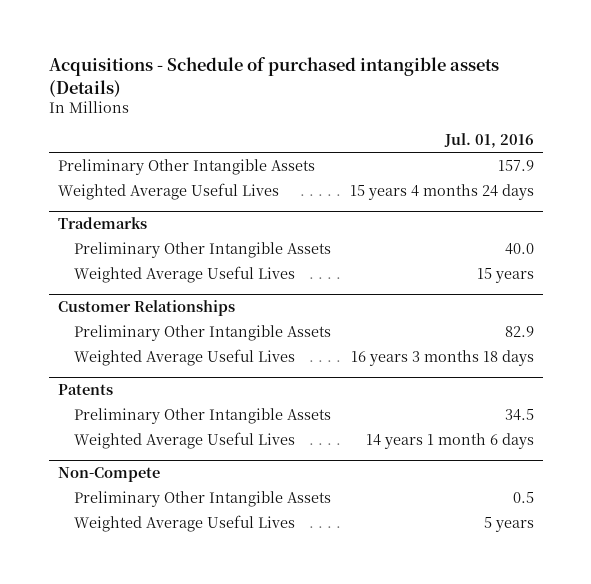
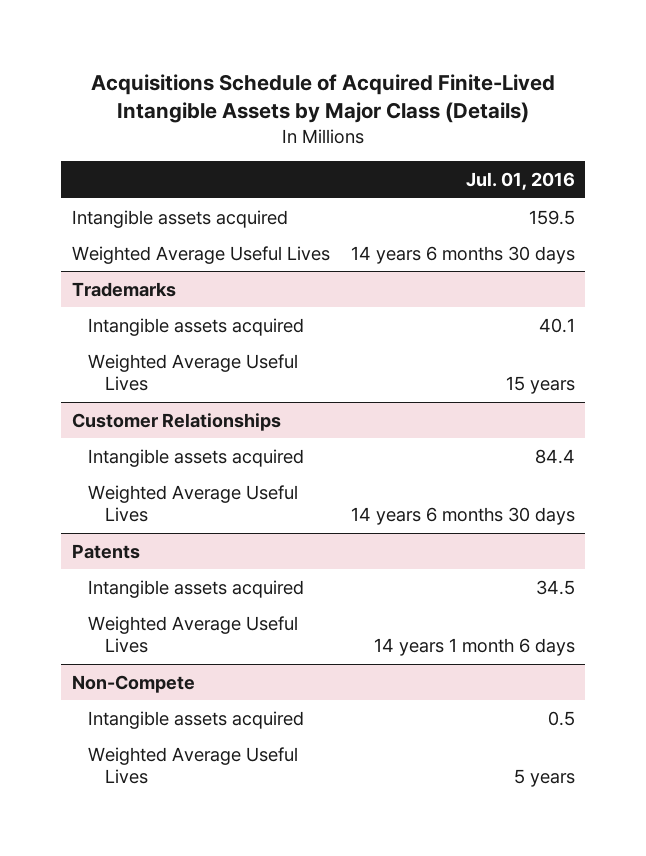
[48,57,499,97] Acquisitions - Schedule of purchased intangible assets (Details) -> [91,73,556,124] Acquisitions Schedule of Acquired Finite-Lived Intangible Assets by Major Class (Details)
[57,158,315,175] Preliminary Other Intangible Assets -> [71,209,288,228] Intangible assets acquired
[497,159,534,171] 157.9 -> [528,209,575,225] 159.5
[349,183,534,200] 15 years 4 months 24 days -> [350,245,575,264] 14 years 6 months 30 days
[74,241,332,258] Preliminary Other Intangible Assets -> [88,317,305,336] Intangible assets acquired
[504,242,534,255] 40.0 -> [538,317,575,333] 40.1
[74,324,332,341] Preliminary Other Intangible Assets -> [88,448,305,467] Intangible assets acquired
[504,325,534,337] 82.9 -> [534,448,575,464] 84.4
[350,349,534,366] 16 years 3 months 18 days -> [350,507,575,526] 14 years 6 months 30 days
[74,407,332,424] Preliminary Other Intangible Assets -> [88,579,305,598] Intangible assets acquired
[74,490,332,507] Preliminary Other Intangible Assets -> [88,710,305,729] Intangible assets acquired

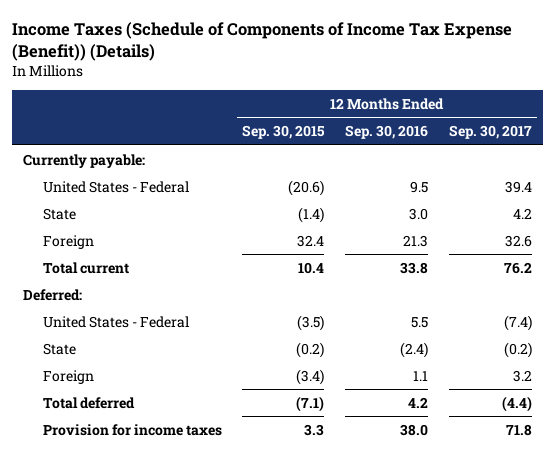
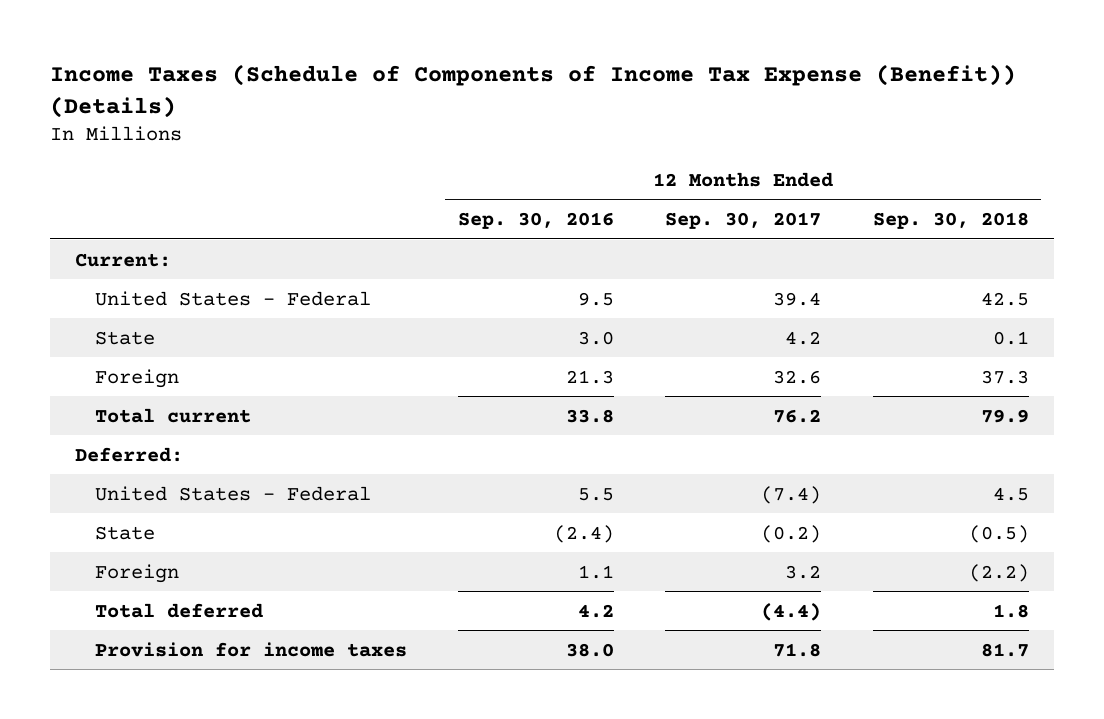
[242,125,326,140] Sep. 30, 2015 -> none
none -> [872,212,1029,230] Sep. 30, 2018
[22,153,145,168] Currently payable: -> [75,252,172,267] Current:

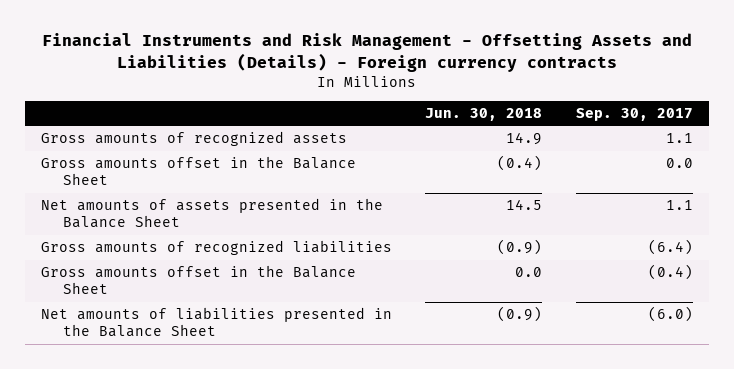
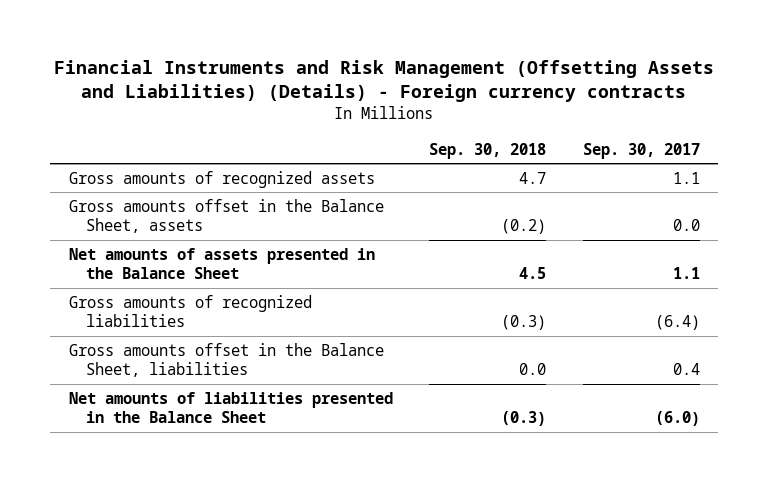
[41,33,692,72] Financial Instruments and Risk Management - Offsetting Assets and Liabilities (Details) - Foreign currency contracts -> [54,60,715,103] Financial Instruments and Risk Management (Offsetting Assets and Liabilities) (Details) - Foreign currency contracts
[425,107,543,121] Jun. 30, 2018 -> none
none -> [429,142,547,159] Sep. 30, 2018
[41,156,357,186] Gross amounts offset in the Balance Sheet -> [68,198,384,234] Gross amounts offset in the Balance Sheet, assets
[41,265,357,295] Gross amounts offset in the Balance Sheet -> [68,342,384,378] Gross amounts offset in the Balance Sheet, liabilities
[647,264,693,281] (0.4) -> [672,363,700,376] 0.4

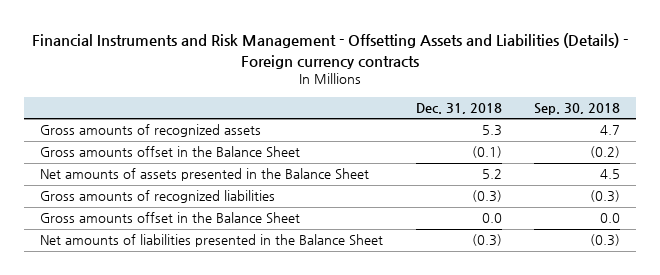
[54,60,715,103] Financial Instruments and Risk Management (Offsetting Assets and Liabilities) (Details) - Foreign currency contracts -> [32,32,629,69] Financial Instruments and Risk Management - Offsetting Assets and Liabilities (Details) - Foreign currency contracts
[582,142,700,159] Sep. 30, 2017 -> none
none -> [415,103,502,115] Dec. 31, 2018
[68,198,384,234] Gross amounts offset in the Balance Sheet, assets -> [40,146,301,158] Gross amounts offset in the Balance Sheet
[68,342,384,378] Gross amounts offset in the Balance Sheet, liabilities -> [40,212,301,224] Gross amounts offset in the Balance Sheet

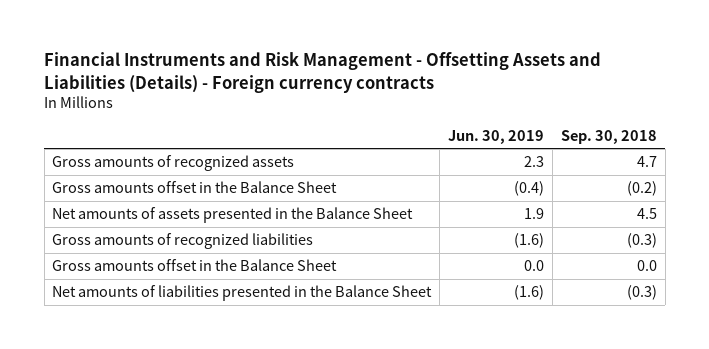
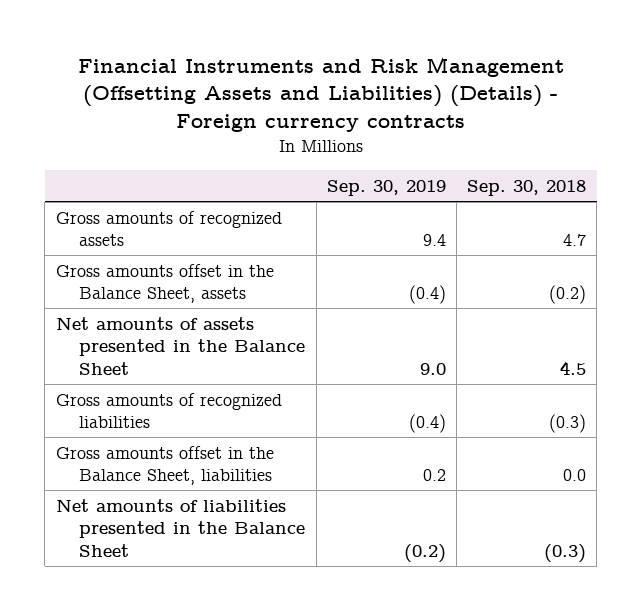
[44,52,602,93] Financial Instruments and Risk Management - Offsetting Assets and Liabilities (Details) - Foreign currency contracts -> [77,56,564,133] Financial Instruments and Risk Management (Offsetting Assets and Liabilities) (Details) - Foreign currency contracts
[448,129,545,144] Jun. 30, 2019 -> none
none -> [326,179,446,196] Sep. 30, 2019
[52,181,338,194] Gross amounts offset in the Balance Sheet -> [55,263,274,304] Gross amounts offset in the Balance Sheet, assets
[52,259,338,272] Gross amounts offset in the Balance Sheet -> [55,445,274,486] Gross amounts offset in the Balance Sheet, liabilities

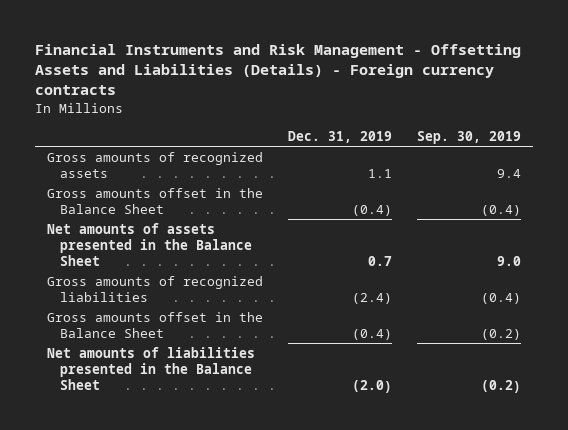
[77,56,564,133] Financial Instruments and Risk Management (Offsetting Assets and Liabilities) (Details) - Foreign currency contracts -> [34,44,521,96] Financial Instruments and Risk Management - Offsetting Assets and Liabilities (Details) - Foreign currency contracts
[467,179,587,196] Sep. 30, 2018 -> none
none -> [287,130,392,143] Dec. 31, 2019
[55,263,274,304] Gross amounts offset in the Balance Sheet, assets -> [47,187,264,214] Gross amounts offset in the Balance Sheet
[55,445,274,486] Gross amounts offset in the Balance Sheet, liabilities -> [47,311,264,338] Gross amounts offset in the Balance Sheet
[422,469,446,482] 0.2 -> [480,328,521,340] (0.2)

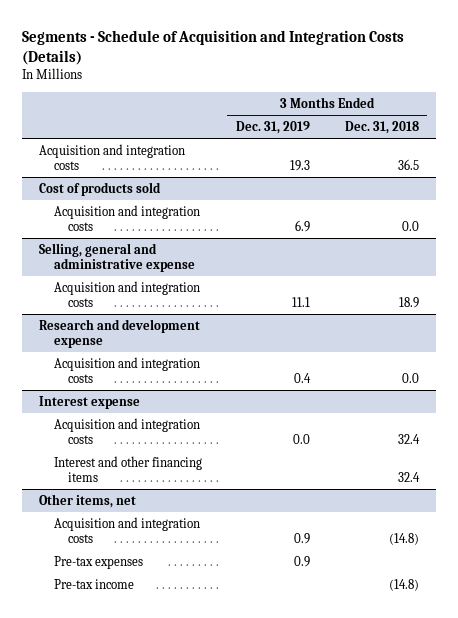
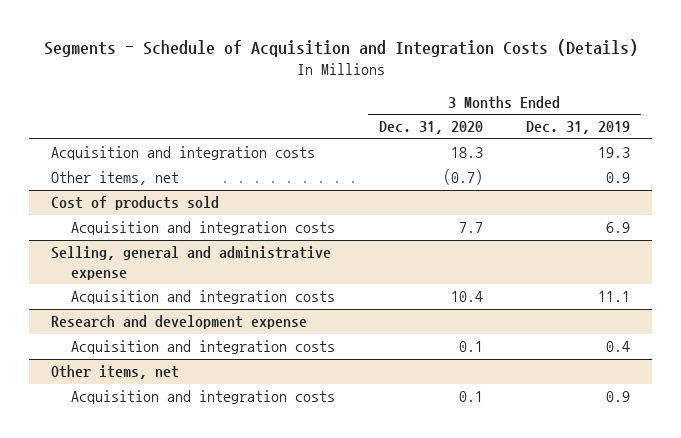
[344,121,419,135] Dec. 31, 2018 -> none
none -> [378,121,483,135] Dec. 31, 2020
none -> [51,171,180,186] Other items, net
[38,395,140,409] Interest expense -> none
[53,417,200,444] Acquisition and integration costs -> none
[53,455,202,482] Interest and other financing items -> none
[53,555,143,569] Pre-tax expenses -> none
[53,578,134,589] Pre-tax income -> none

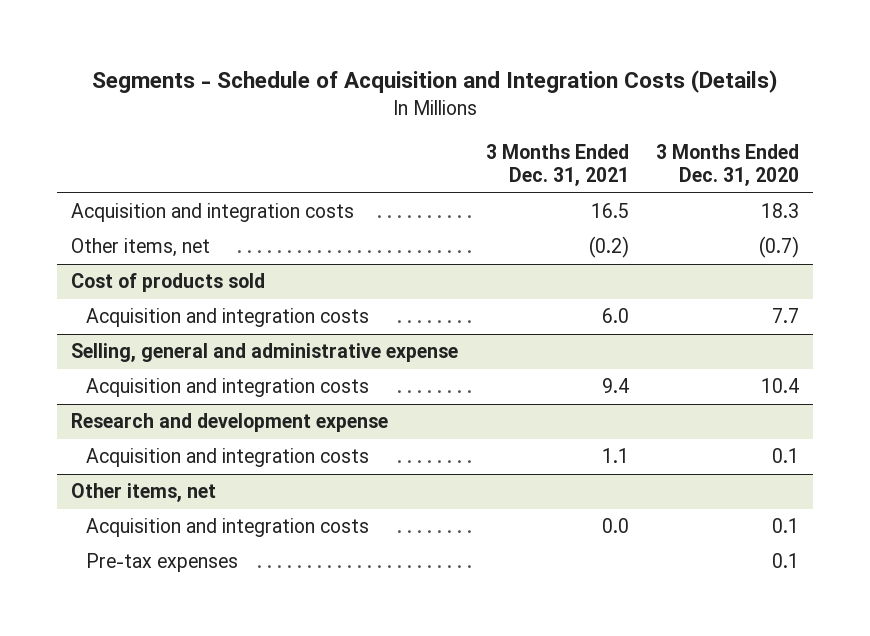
[526,121,631,135] Dec. 31, 2019 -> none
none -> [485,143,629,187] 3 Months Ended Dec. 31, 2021
none -> [85,553,238,573] Pre-tax expenses

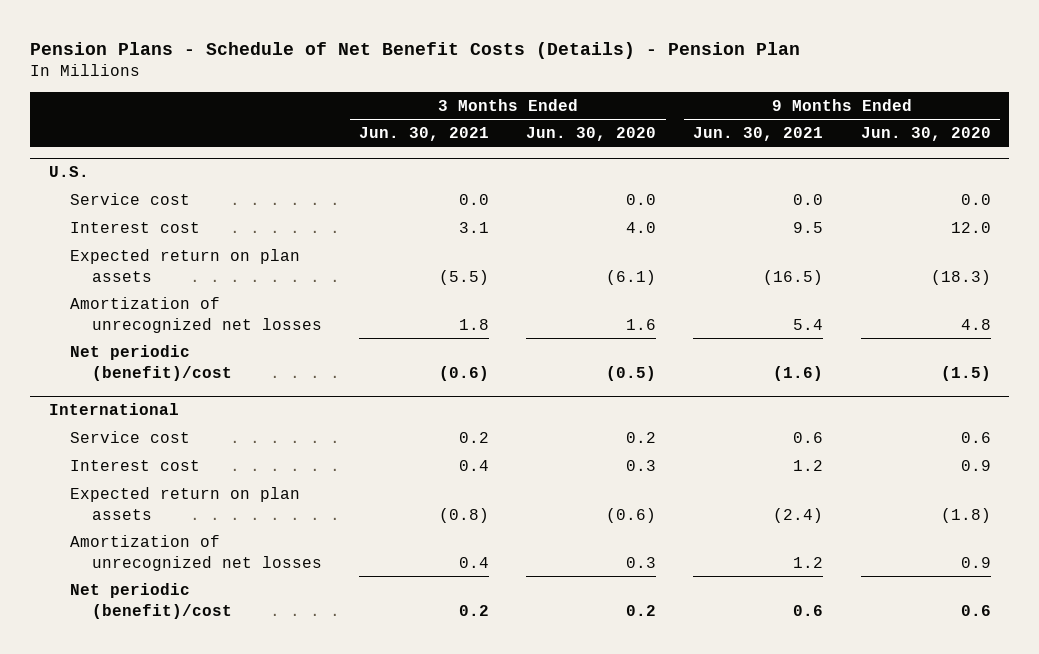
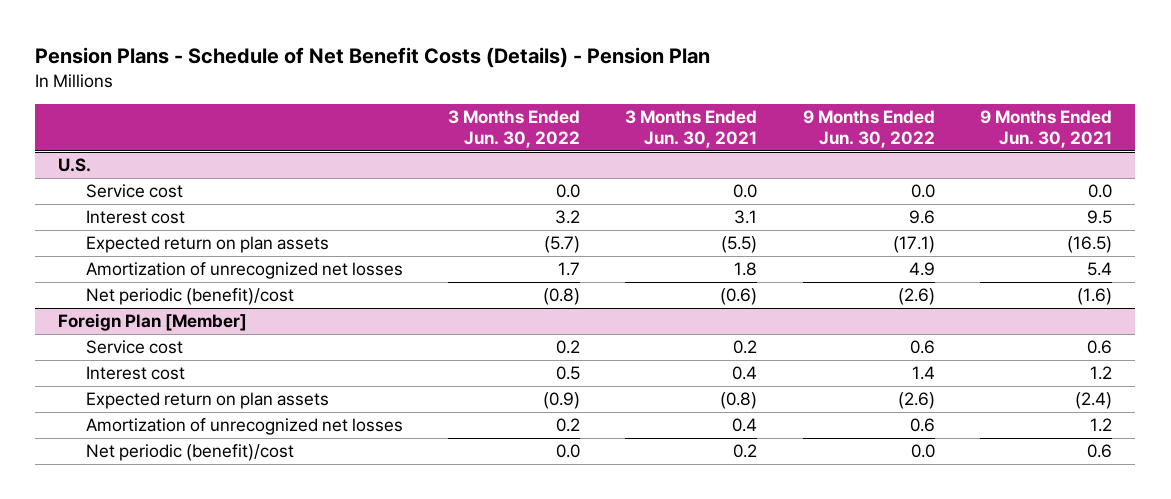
[526,127,657,142] Jun. 30, 2020 -> none
[860,127,991,142] Jun. 30, 2020 -> none
none -> [448,110,581,149] 3 Months Ended Jun. 30, 2022
none -> [802,110,935,149] 9 Months Ended Jun. 30, 2022
[48,403,179,416] International -> [58,313,248,332] Foreign Plan [Member]

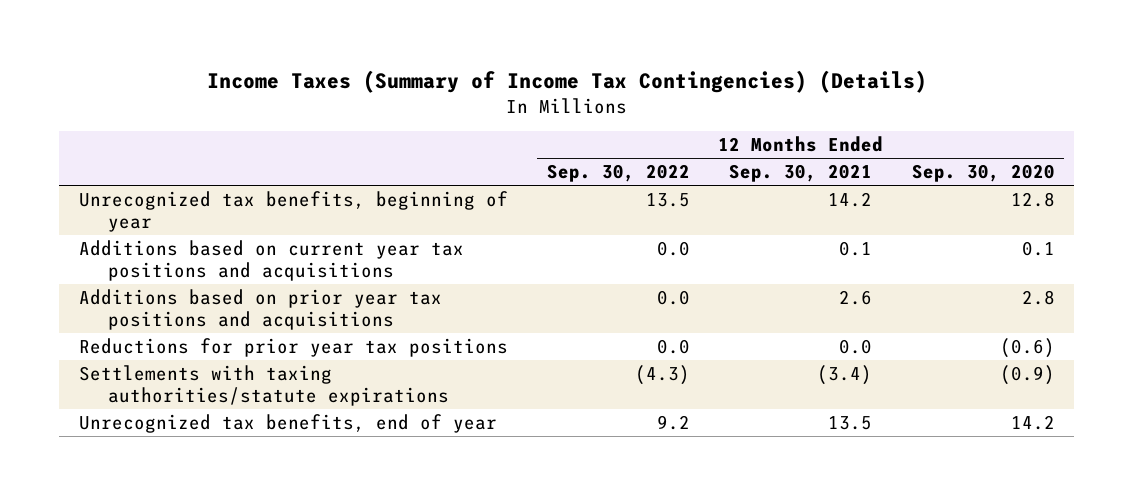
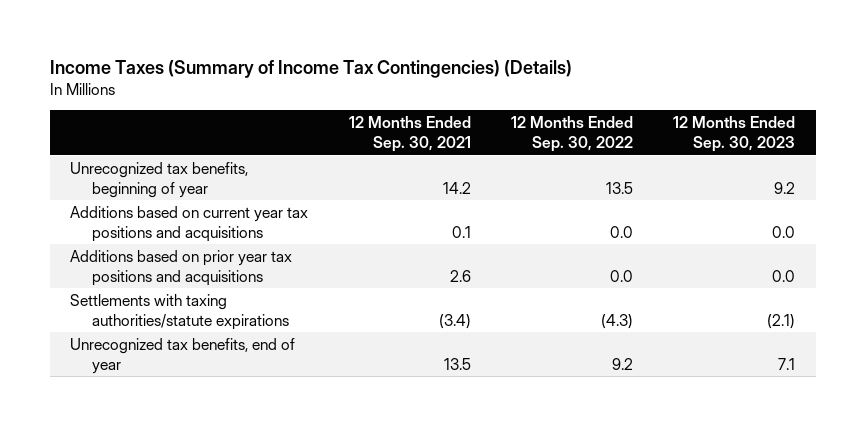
[911,164,1055,183] Sep. 30, 2020 -> none
none -> [673,116,796,153] 12 Months Ended Sep. 30, 2023
[79,337,509,357] Reductions for prior year tax positions -> none

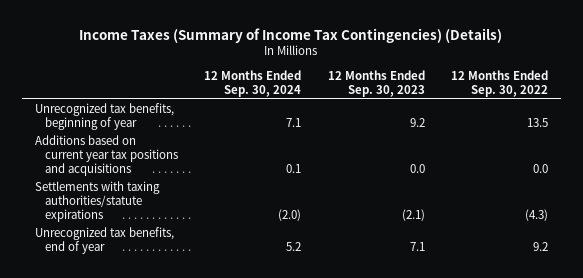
[348,116,471,153] 12 Months Ended Sep. 30, 2021 -> none
none -> [204,69,302,98] 12 Months Ended Sep. 30, 2024
[70,249,293,286] Additions based on prior year tax positions and acquisitions -> none

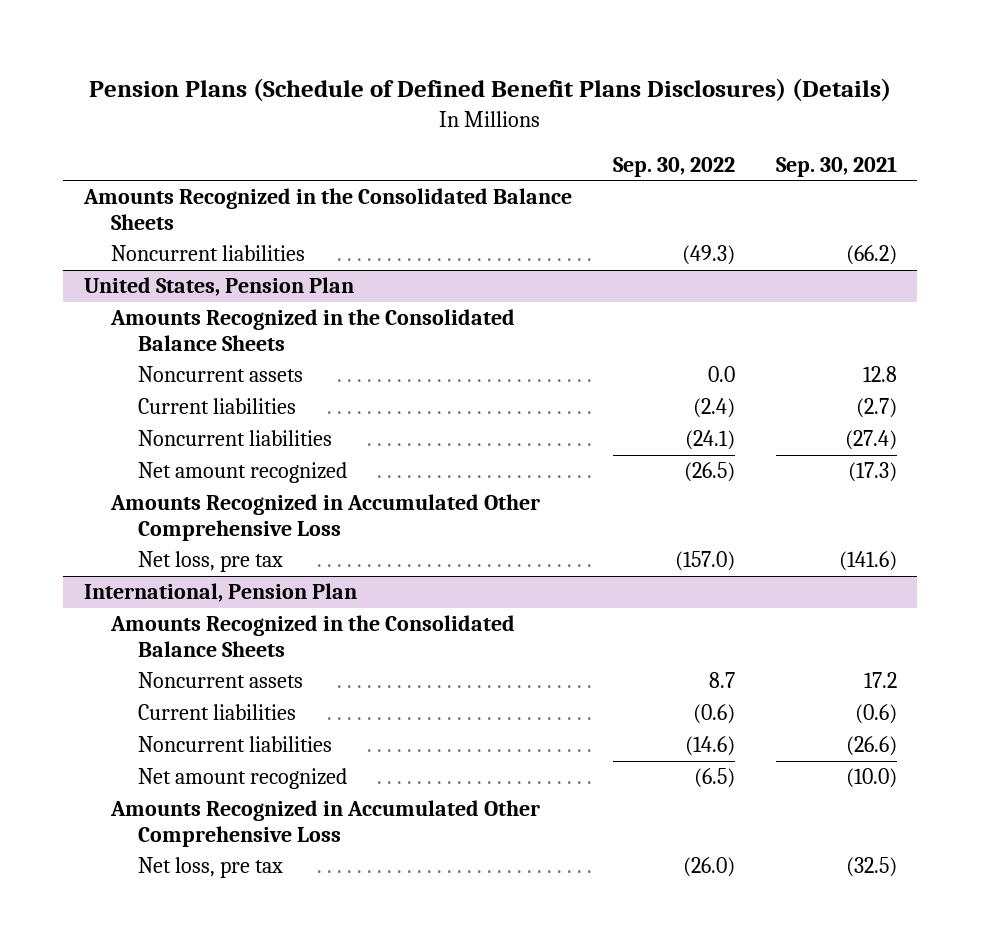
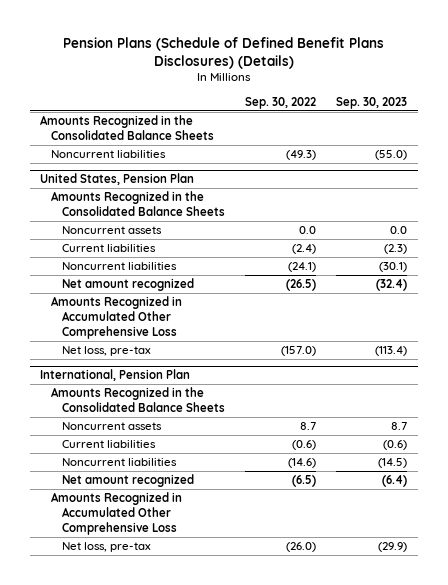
[775,155,897,177] Sep. 30, 2021 -> none
none -> [336,96,408,109] Sep. 30, 2023
[137,551,283,573] Net loss, pre tax -> [61,346,151,357] Net loss, pre-tax
[137,857,283,879] Net loss, pre tax -> [61,542,151,553] Net loss, pre-tax

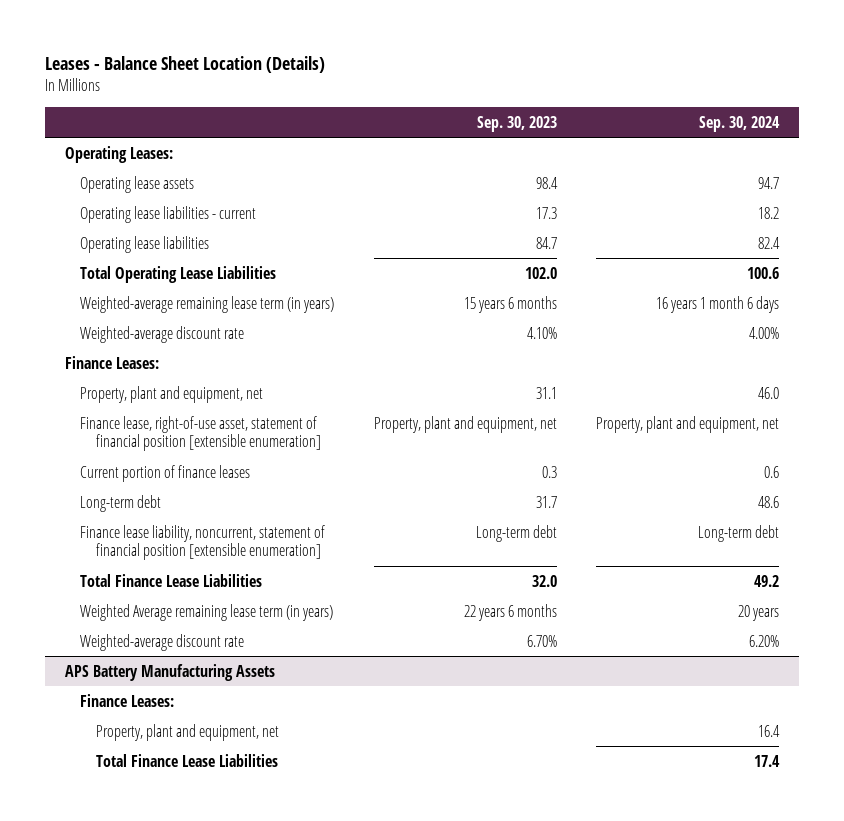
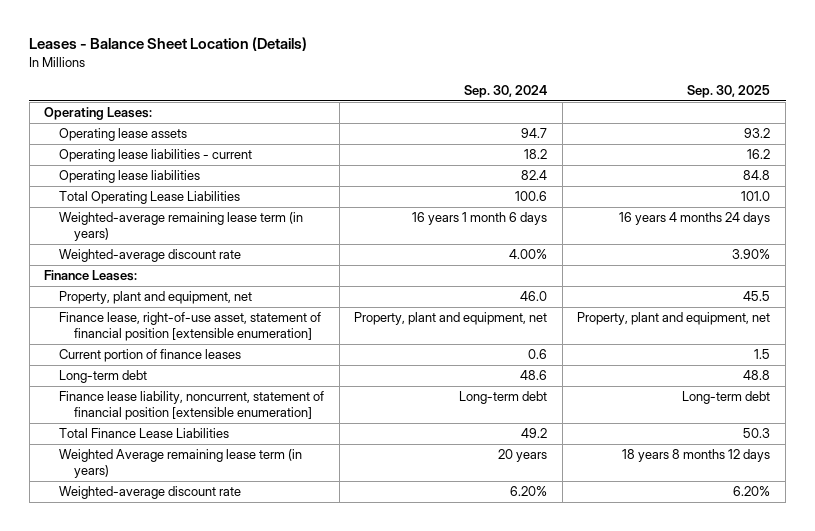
[476,115,557,132] Sep. 30, 2023 -> none
none -> [687,84,771,98] Sep. 30, 2025
[64,663,275,681] APS Battery Manufacturing Assets -> none
[80,693,175,707] Finance Leases: -> none
[95,723,279,741] Property, plant and equipment, net -> none
[95,753,278,767] Total Finance Lease Liabilities -> none

